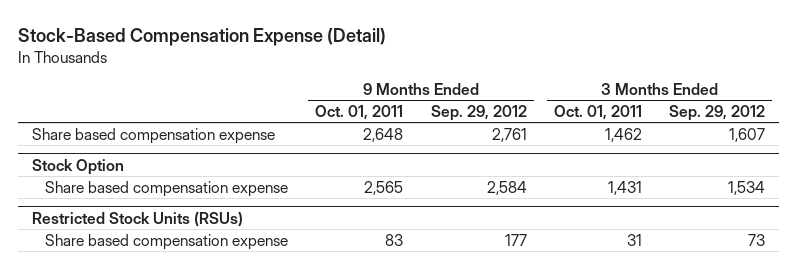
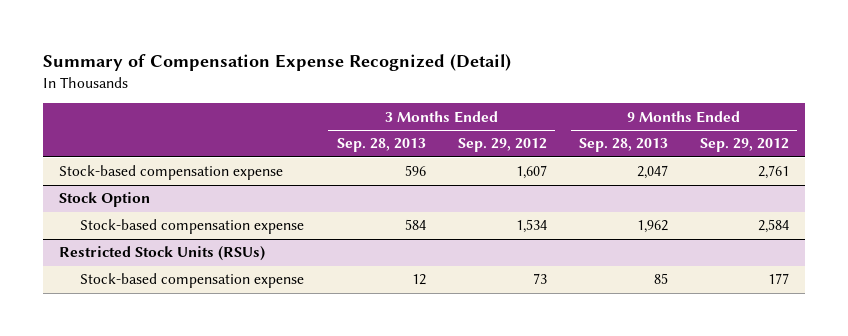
[18,28,387,47] Stock-Based Compensation Expense (Detail) -> [42,53,511,71] Summary of Compensation Expense Recognized (Detail)
[315,104,404,120] Oct. 01, 2011 -> none
[554,104,643,120] Oct. 01, 2011 -> none
none -> [336,138,426,153] Sep. 28, 2013
none -> [578,138,668,153] Sep. 28, 2013
[31,127,275,144] Share based compensation expense -> [58,165,283,181] Stock-based compensation expense
[44,180,288,197] Share based compensation expense -> [80,219,305,235] Stock-based compensation expense
[44,233,288,250] Share based compensation expense -> [80,273,305,289] Stock-based compensation expense

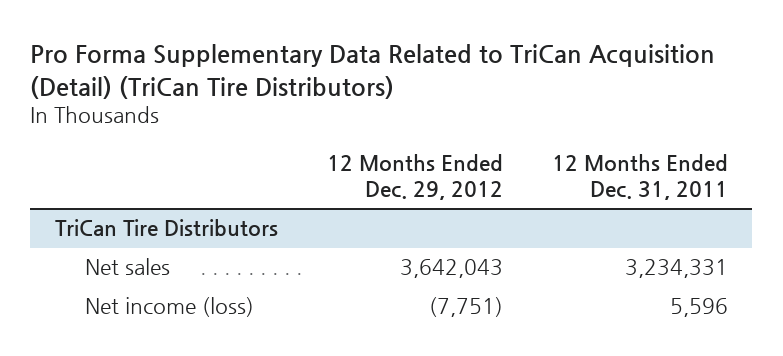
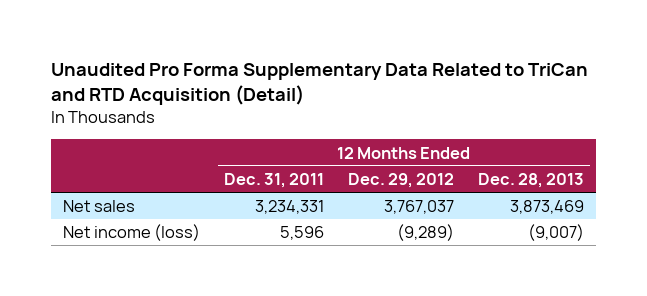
[30,44,716,99] Pro Forma Supplementary Data Related to TriCan Acquisition (Detail) (TriCan Tire Distributors) -> [50,62,588,106] Unaudited Pro Forma Supplementary Data Related to TriCan and RTD Acquisition (Detail)
none -> [478,172,585,188] Dec. 28, 2013
[54,219,278,237] TriCan Tire Distributors -> none
[399,259,503,279] 3,642,043 -> [384,200,455,215] 3,767,037
[428,297,503,318] (7,751) -> [397,224,455,242] (9,289)

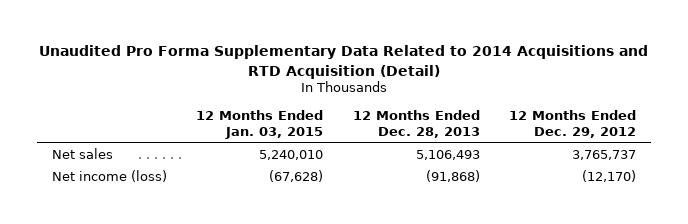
[50,62,588,106] Unaudited Pro Forma Supplementary Data Related to TriCan and RTD Acquisition (Detail) -> [39,45,649,79] Unaudited Pro Forma Supplementary Data Related to 2014 Acquisitions and RTD Acquisition (Detail)
[223,172,324,188] Dec. 31, 2011 -> none
none -> [196,110,324,139] 12 Months Ended Jan. 03, 2015
[384,200,455,215] 3,767,037 -> [572,149,637,160] 3,765,737
[510,200,585,215] 3,873,469 -> [415,149,480,160] 5,106,493
[397,224,455,242] (9,289) -> [582,169,637,182] (12,170)
[528,224,585,242] (9,007) -> [425,169,480,182] (91,868)

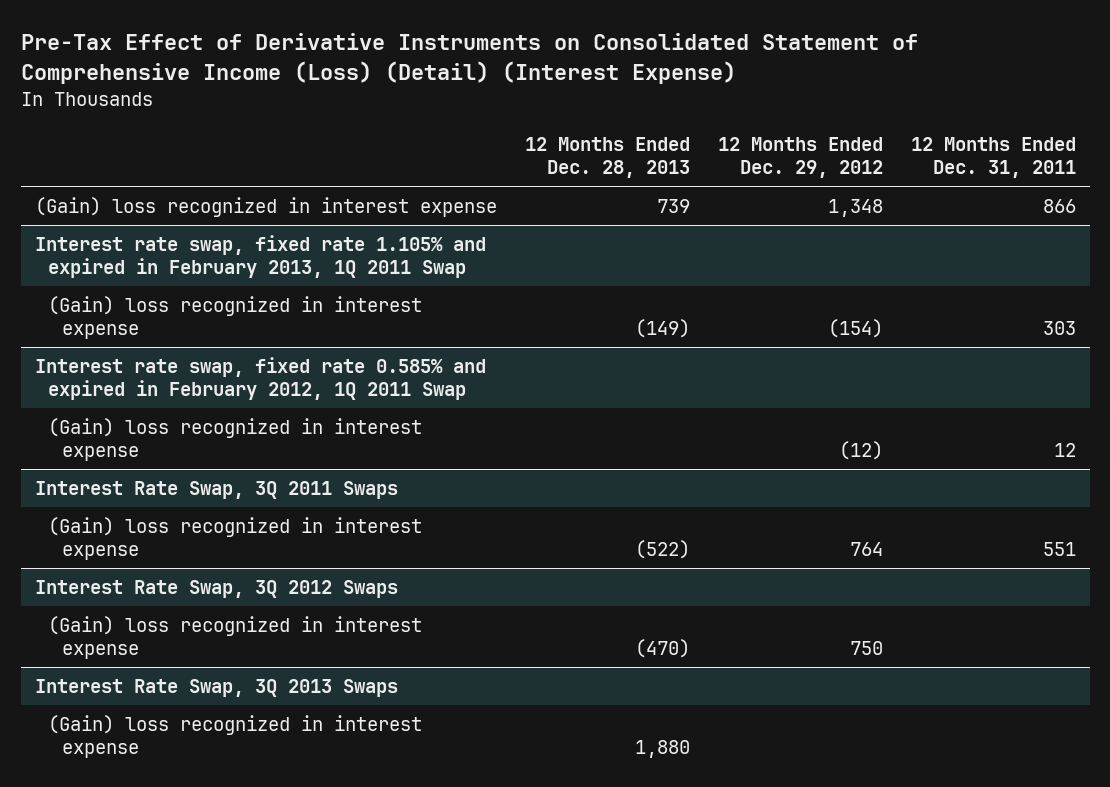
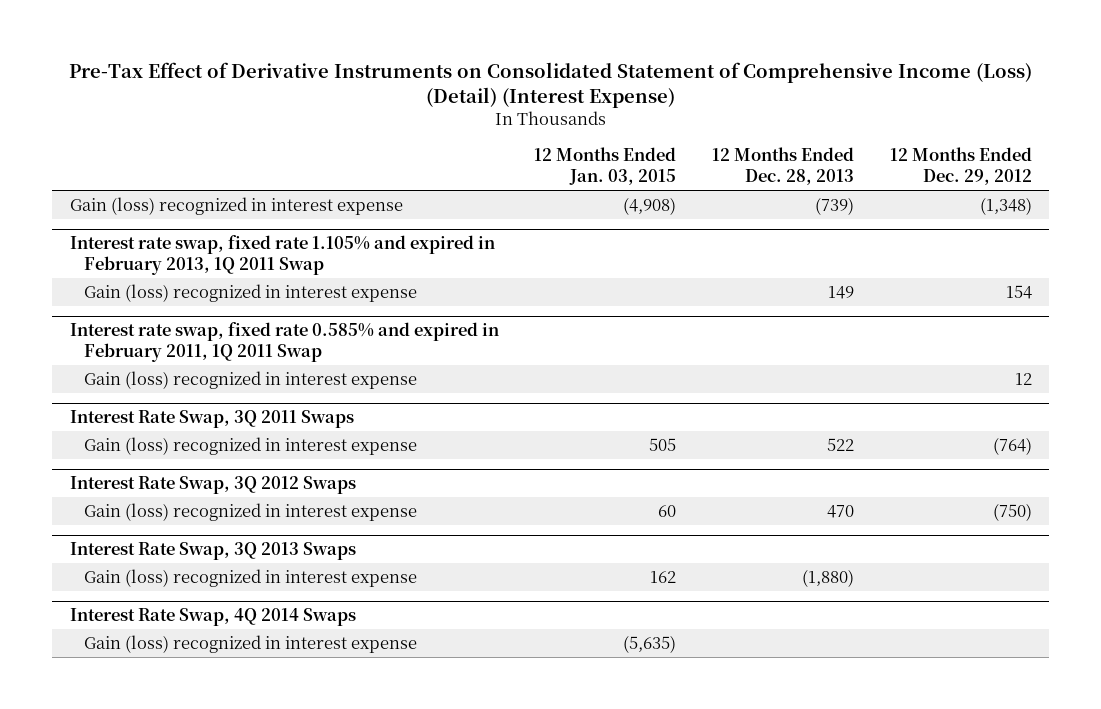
[910,136,1076,179] 12 Months Ended Dec. 31, 2011 -> none
none -> [534,147,677,186] 12 Months Ended Jan. 03, 2015
[34,196,497,217] (Gain) loss recognized in interest expense -> [69,196,403,215] Gain (loss) recognized in interest expense
[656,198,690,213] 739 -> [815,196,855,215] (739)
[827,198,883,217] 1,348 -> [979,196,1032,215] (1,348)
[48,295,423,340] (Gain) loss recognized in interest expense -> [83,283,417,302] Gain (loss) recognized in interest expense
[634,319,690,339] (149) -> [828,285,855,299] 149
[827,319,883,339] (154) -> [1005,284,1032,299] 154
[34,356,486,401] Interest rate swap, fixed rate 0.585% and expired in February 2012, 1Q 2011 Swap -> [69,322,499,363] Interest rate swap, fixed rate 0.585% and expired in February 2011, 1Q 2011 Swap
[48,417,423,462] (Gain) loss recognized in interest expense -> [83,370,417,389] Gain (loss) recognized in interest expense
[838,441,883,461] (12) -> [1014,372,1032,385] 12
[48,516,423,561] (Gain) loss recognized in interest expense -> [83,436,417,455] Gain (loss) recognized in interest expense
[634,540,690,560] (522) -> [827,437,855,451] 522
[849,542,883,557] 764 -> [992,436,1032,455] (764)
[48,615,423,660] (Gain) loss recognized in interest expense -> [83,502,417,521] Gain (loss) recognized in interest expense
[634,639,690,659] (470) -> [827,504,855,518] 470
[849,641,883,656] 750 -> [992,502,1032,521] (750)
[48,714,423,759] (Gain) loss recognized in interest expense -> [83,568,417,587] Gain (loss) recognized in interest expense
[634,740,690,759] 1,880 -> [802,568,855,587] (1,880)
none -> [69,608,356,627] Interest Rate Swap, 4Q 2014 Swaps
none -> [83,634,417,653] Gain (loss) recognized in interest expense

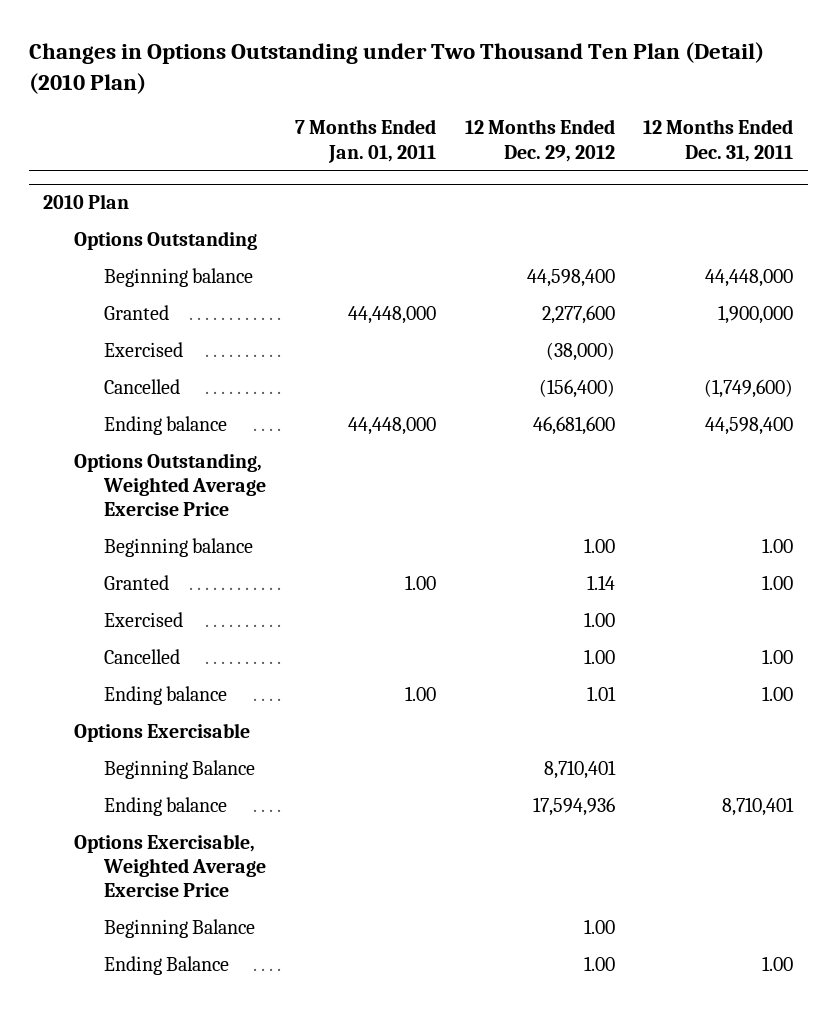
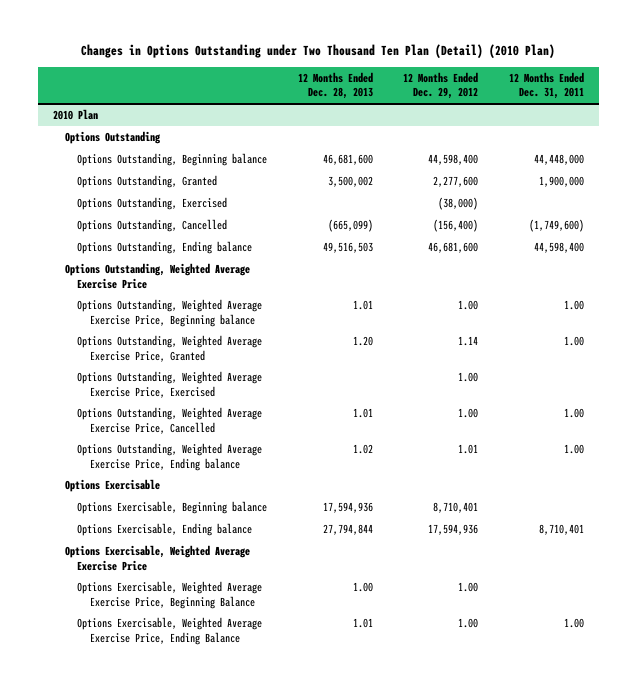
[294,119,436,163] 7 Months Ended Jan. 01, 2011 -> none
none -> [297,71,373,100] 12 Months Ended Dec. 28, 2013
[104,342,184,358] Exercised -> none
[104,268,254,288] Beginning balance -> [77,152,268,166] Options Outstanding, Beginning balance
[104,305,170,321] Granted -> [77,174,218,188] Options Outstanding, Granted
none -> [77,196,228,210] Options Outstanding, Exercised
[104,379,181,395] Cancelled -> [77,218,228,232] Options Outstanding, Cancelled
[104,416,228,436] Ending balance -> [77,240,253,254] Options Outstanding, Ending balance
[104,538,254,558] Beginning balance -> [77,298,263,327] Options Outstanding, Weighted Average Exercise Price, Beginning balance
[104,575,170,591] Granted -> [77,334,263,362] Options Outstanding, Weighted Average Exercise Price, Granted
[104,612,184,628] Exercised -> [77,370,263,398] Options Outstanding, Weighted Average Exercise Price, Exercised
[104,649,181,665] Cancelled -> [77,406,263,434] Options Outstanding, Weighted Average Exercise Price, Cancelled
[104,686,228,706] Ending balance -> [77,442,263,471] Options Outstanding, Weighted Average Exercise Price, Ending balance
[104,760,256,780] Beginning Balance -> [77,500,268,514] Options Exercisable, Beginning balance
[104,797,228,817] Ending balance -> [77,522,253,536] Options Exercisable, Ending balance
[104,919,256,939] Beginning Balance -> [77,580,263,609] Options Exercisable, Weighted Average Exercise Price, Beginning Balance
[104,956,230,976] Ending Balance -> [77,616,263,645] Options Exercisable, Weighted Average Exercise Price, Ending Balance

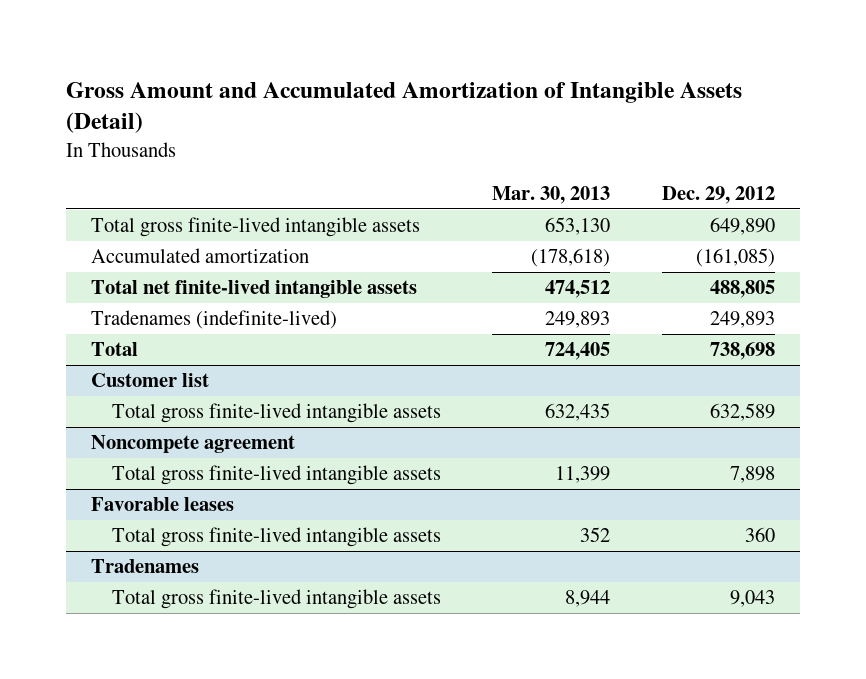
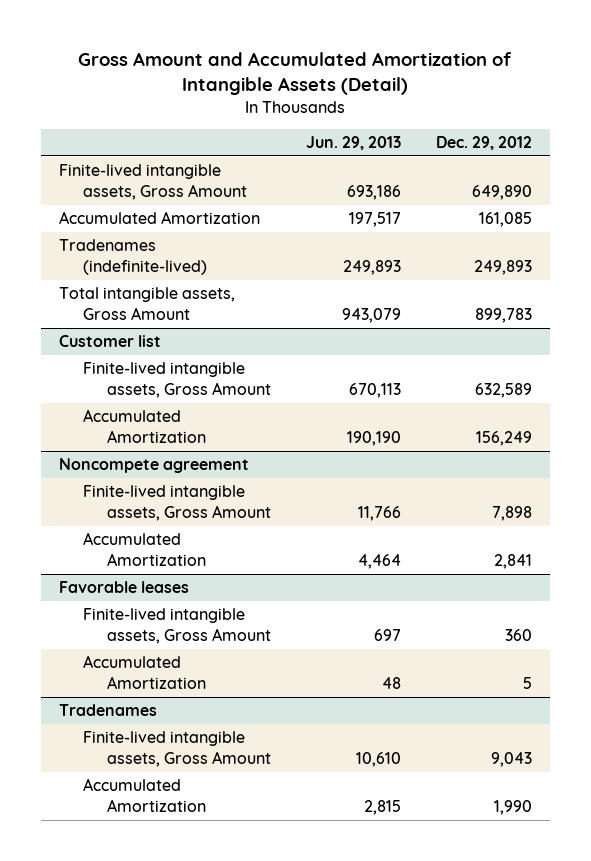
[492,185,611,204] Mar. 30, 2013 -> none
none -> [305,136,401,151] Jun. 29, 2013
[91,280,418,299] Total net finite-lived intangible assets -> none
[91,217,421,238] Total gross finite-lived intangible assets -> [58,164,247,200] Finite-lived intangible assets, Gross Amount
[91,248,310,264] Accumulated amortization -> [58,211,260,225] Accumulated Amortization
[695,248,775,268] (161,085) -> [479,212,533,228] 161,085
[91,342,139,357] Total -> none
none -> [58,287,235,320] Total intangible assets, Gross Amount
[111,403,441,424] Total gross finite-lived intangible assets -> [82,362,271,398] Finite-lived intangible assets, Gross Amount
none -> [82,409,206,443] Accumulated Amortization
[111,465,441,486] Total gross finite-lived intangible assets -> [82,485,271,521] Finite-lived intangible assets, Gross Amount
none -> [82,532,206,566] Accumulated Amortization
[111,527,441,548] Total gross finite-lived intangible assets -> [82,608,271,644] Finite-lived intangible assets, Gross Amount
none -> [82,655,206,689] Accumulated Amortization
[111,589,441,610] Total gross finite-lived intangible assets -> [82,731,271,767] Finite-lived intangible assets, Gross Amount
none -> [82,778,206,812] Accumulated Amortization

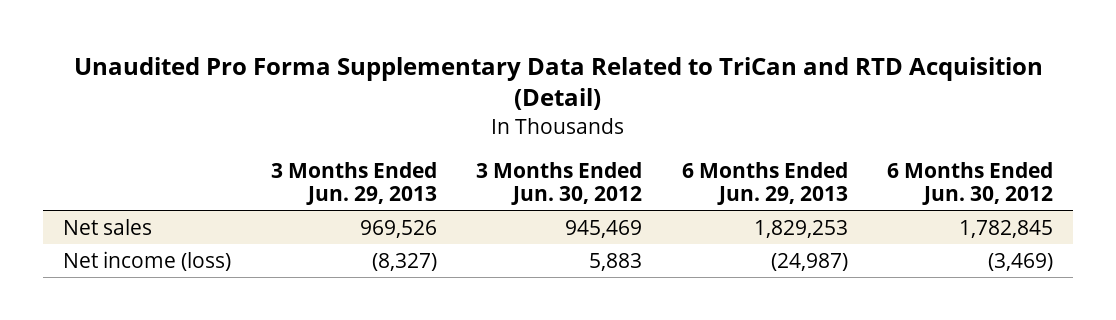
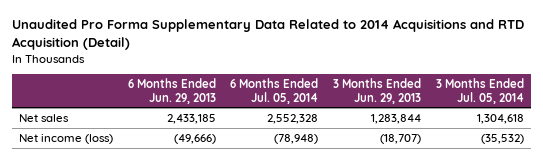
[74,56,1044,111] Unaudited Pro Forma Supplementary Data Related to TriCan and RTD Acquisition (Detail) -> [11,19,524,51] Unaudited Pro Forma Supplementary Data Related to 2014 Acquisitions and RTD Acquisition (Detail)
[476,161,643,206] 3 Months Ended Jun. 30, 2012 -> none
[887,161,1054,206] 6 Months Ended Jun. 30, 2012 -> none
none -> [230,78,319,104] 6 Months Ended Jul. 05, 2014
none -> [435,78,524,104] 3 Months Ended Jul. 05, 2014
[359,219,437,238] 969,526 -> [370,114,421,125] 1,283,844
[753,219,848,238] 1,829,253 -> [166,114,216,125] 2,433,185
[371,252,437,271] (8,327) -> [379,134,421,145] (18,707)
[770,252,848,271] (24,987) -> [173,134,216,145] (49,666)

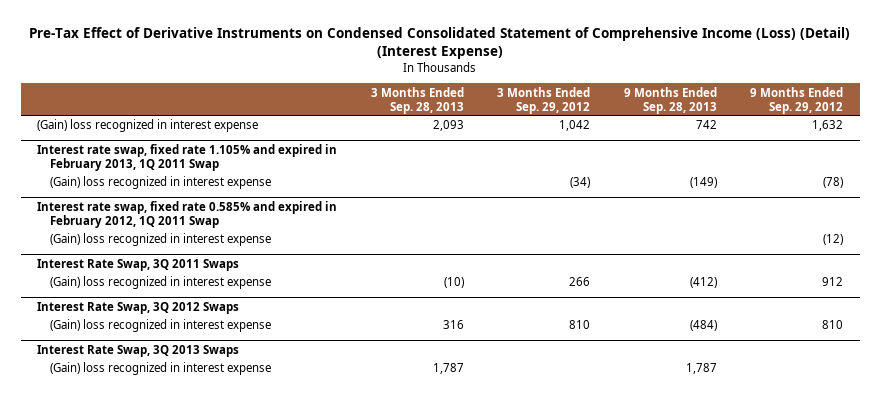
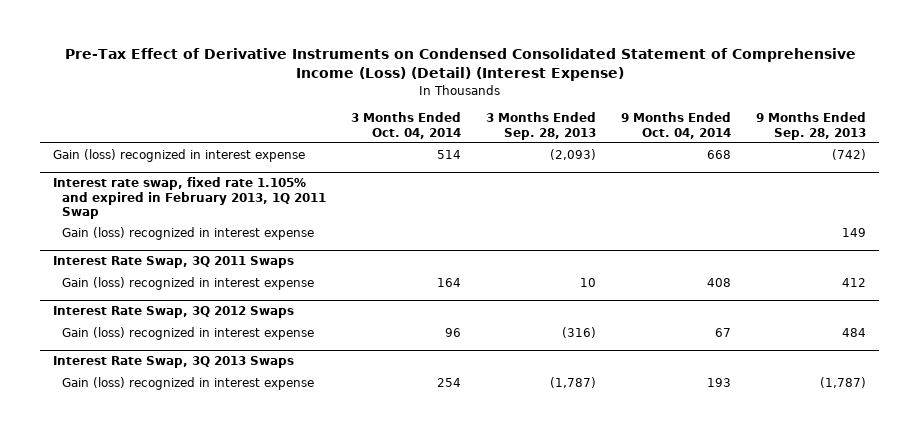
[497,86,591,114] 3 Months Ended Sep. 29, 2012 -> none
[749,86,843,114] 9 Months Ended Sep. 29, 2012 -> none
none -> [351,112,462,139] 3 Months Ended Oct. 04, 2014
none -> [621,112,732,139] 9 Months Ended Oct. 04, 2014
[37,119,259,133] (Gain) loss recognized in interest expense -> [52,149,305,163] Gain (loss) recognized in interest expense
[432,120,464,132] 2,093 -> [550,149,597,161] (2,093)
[695,120,717,130] 742 -> [832,149,867,161] (742)
[37,201,338,229] Interest rate swap, fixed rate 0.585% and expired in February 2012, 1Q 2011 Swap -> none
[49,233,271,247] (Gain) loss recognized in interest expense -> none
[49,176,271,190] (Gain) loss recognized in interest expense -> [62,227,315,241] Gain (loss) recognized in interest expense
[689,177,717,189] (149) -> [842,228,867,238] 149
[49,276,271,290] (Gain) loss recognized in interest expense -> [62,277,315,291] Gain (loss) recognized in interest expense
[443,277,464,289] (10) -> [580,278,597,288] 10
[689,277,717,289] (412) -> [842,278,867,288] 412
[49,319,271,333] (Gain) loss recognized in interest expense -> [62,327,315,341] Gain (loss) recognized in interest expense
[442,320,464,330] 316 -> [562,327,597,339] (316)
[689,320,717,332] (484) -> [842,328,867,338] 484
[49,362,271,376] (Gain) loss recognized in interest expense -> [62,377,315,391] Gain (loss) recognized in interest expense
[432,363,464,375] 1,787 -> [550,377,597,389] (1,787)
[685,363,717,375] 1,787 -> [820,377,867,389] (1,787)

